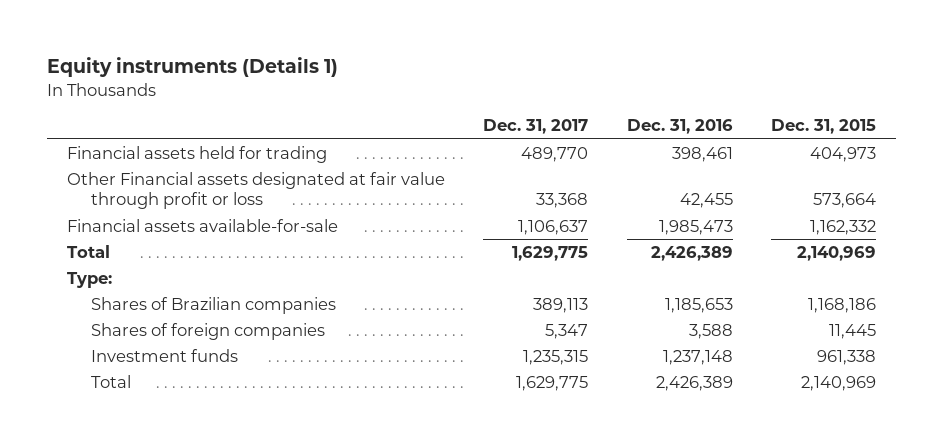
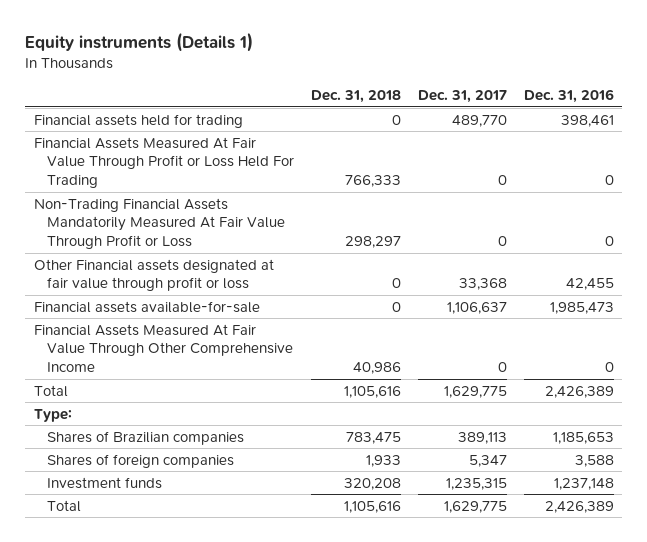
[771,119,877,135] Dec. 31, 2015 -> none
none -> [311,89,402,103] Dec. 31, 2018
none -> [33,136,295,189] Financial Assets Measured At Fair Value Through Profit or Loss Held For Trading
none -> [33,197,286,250] Non-Trading Financial Assets Mandatorily Measured At Fair Value Through Profit or Loss
none -> [33,323,294,373] Financial Assets Measured At Fair Value Through Other Comprehensive Income

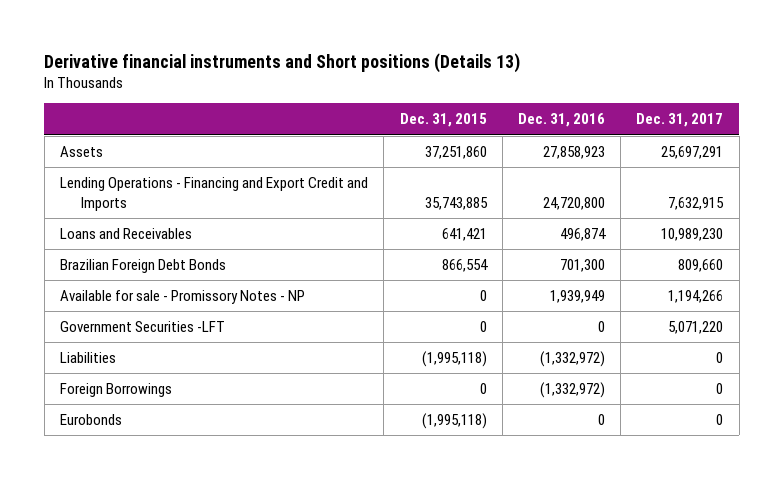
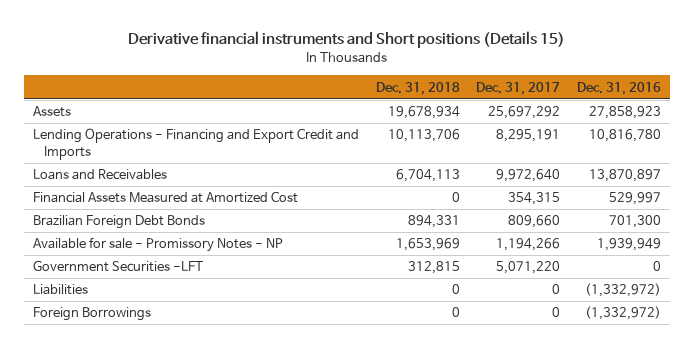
[44,52,521,73] Derivative financial instruments and Short positions (Details 13) -> [128,31,566,49] Derivative financial instruments and Short positions (Details 15)
[399,113,487,128] Dec. 31, 2015 -> none
none -> [375,81,460,95] Dec. 31, 2018
[661,146,724,160] 25,697,291 -> [488,106,561,120] 25,697,292
[542,196,605,210] 24,720,800 -> [589,129,662,143] 10,816,780
[668,196,725,210] 7,632,915 -> [496,129,561,143] 8,295,191
[559,228,606,242] 496,874 -> [589,169,662,183] 13,870,897
[661,228,724,242] 10,989,230 -> [496,169,561,183] 9,972,640
none -> [32,191,298,204] Financial Assets Measured at Amortized Cost
[60,414,123,426] Eurobonds -> none

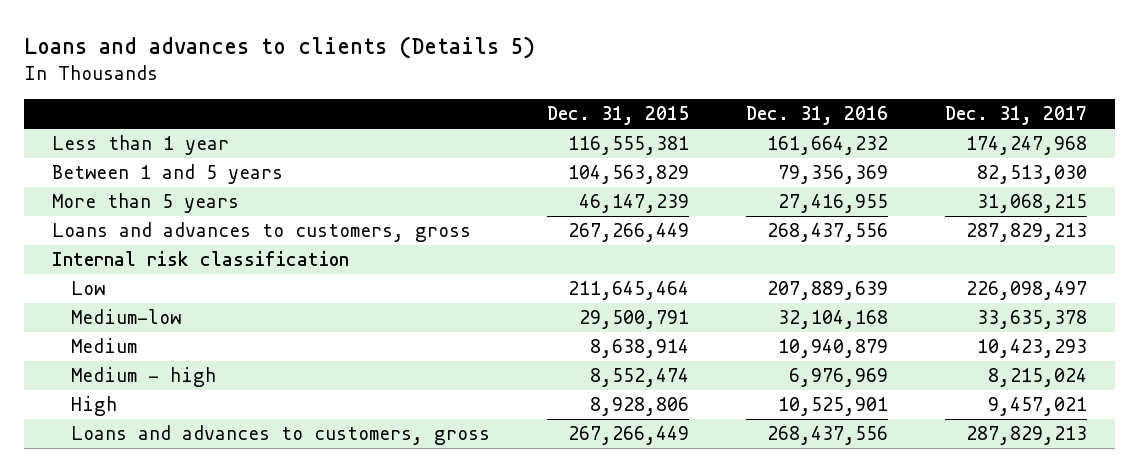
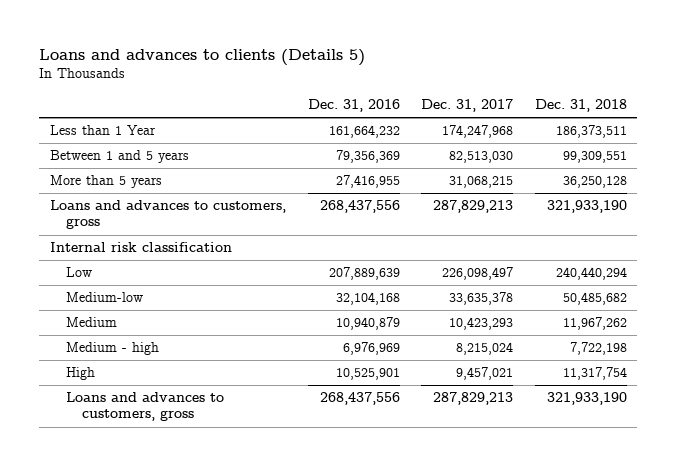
[546,106,689,126] Dec. 31, 2015 -> none
none -> [534,98,627,112] Dec. 31, 2018
[52,135,230,156] Less than 1 year -> [50,125,157,136] Less than 1 Year

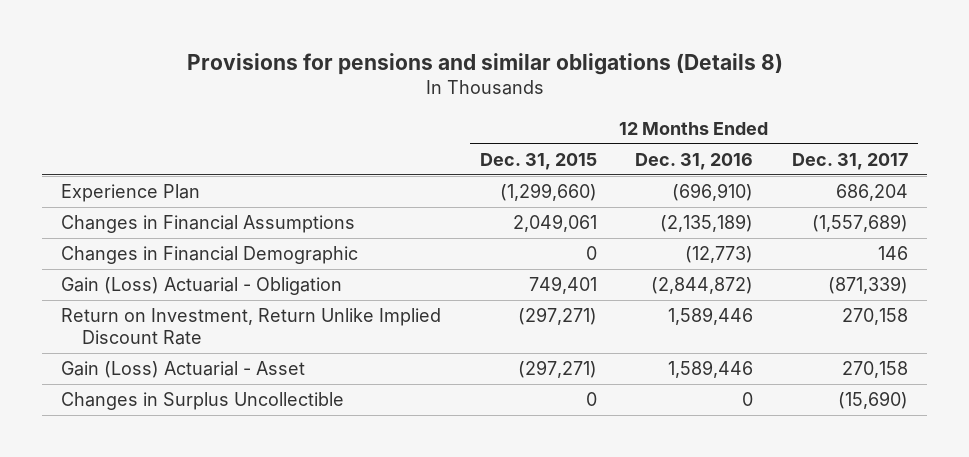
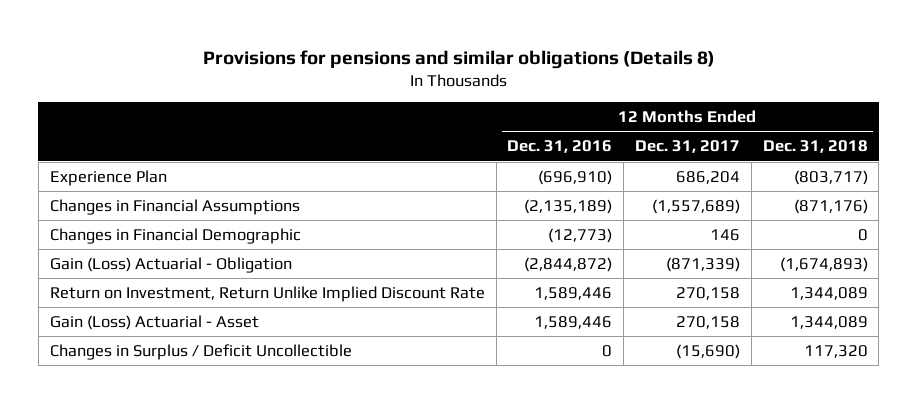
[479,152,597,170] Dec. 31, 2015 -> none
none -> [762,140,868,154] Dec. 31, 2018
[60,392,344,411] Changes in Surplus Uncollectible -> [49,343,352,360] Changes in Surplus / Deficit Uncollectible

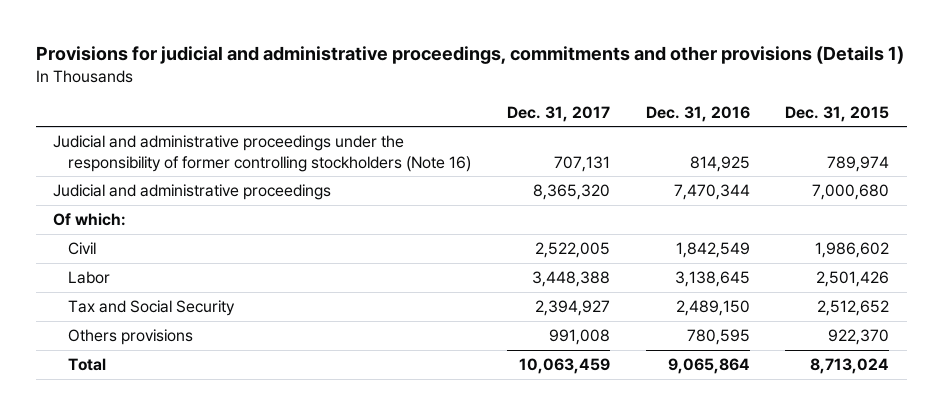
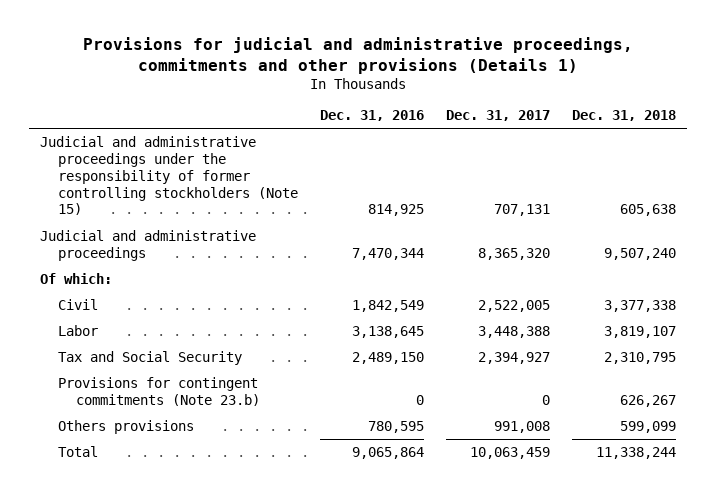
[785,105,890,122] Dec. 31, 2015 -> none
none -> [571,110,676,122] Dec. 31, 2018
[53,134,472,172] Judicial and administrative proceedings under the responsibility of former controlling stockholders (Note 16) -> [39,135,298,216] Judicial and administrative proceedings under the responsibility of former controlling stockholders (Note 15)
none -> [57,376,261,406] Provisions for contingent commitments (Note 23.b)

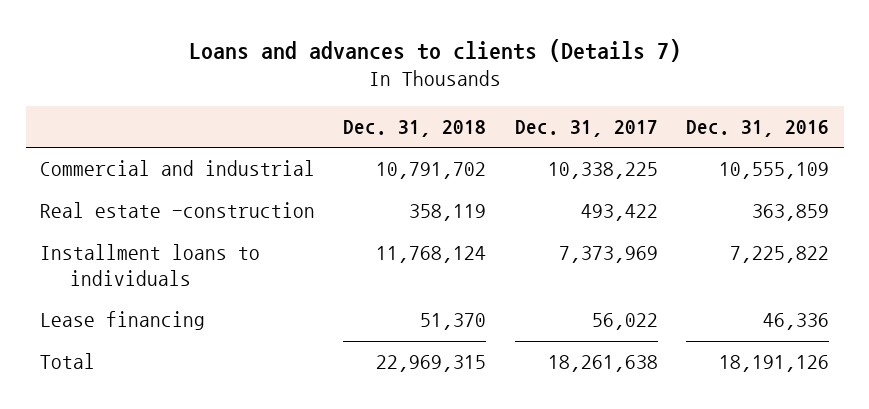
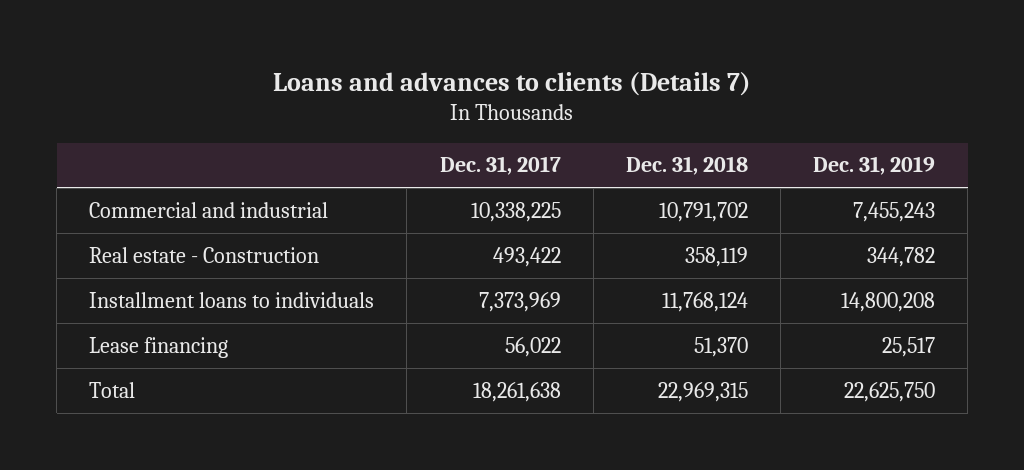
[686,120,830,138] Dec. 31, 2016 -> none
none -> [813,156,936,176] Dec. 31, 2019
[39,202,315,219] Real estate -construction -> [89,246,320,263] Real estate - Construction

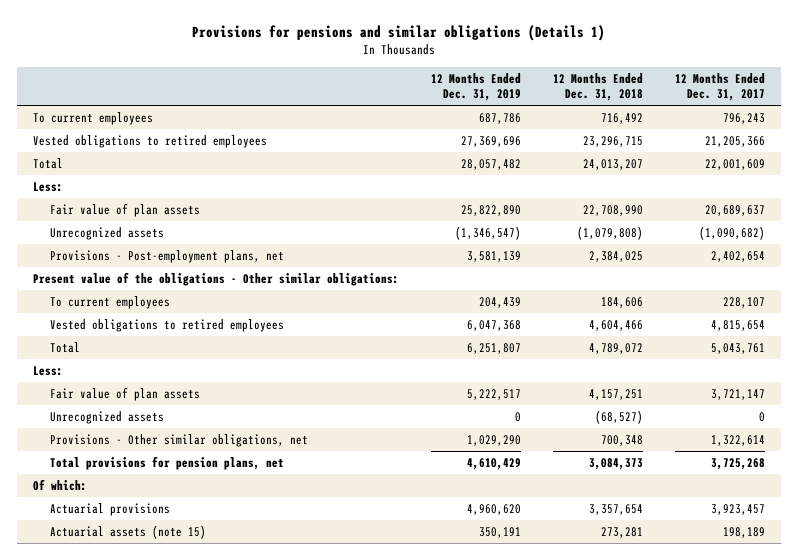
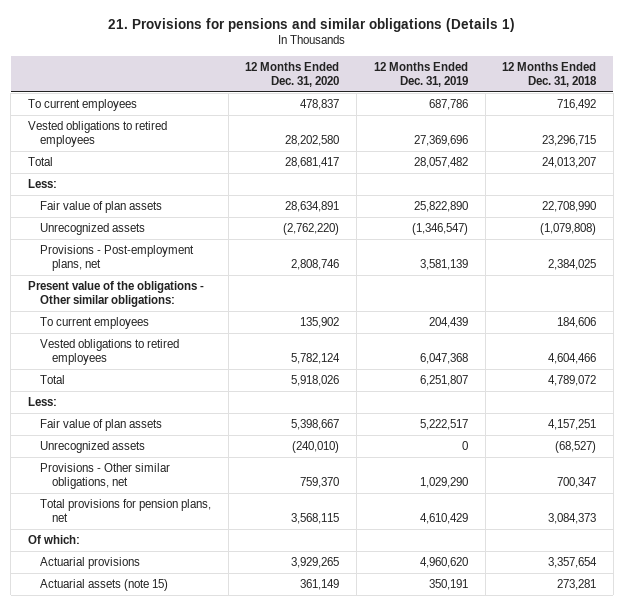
[192,25,606,42] Provisions for pensions and similar obligations (Details 1) -> [108,17,516,32] 21. Provisions for pensions and similar obligations (Details 1)
[675,72,766,102] 12 Months Ended Dec. 31, 2017 -> none
none -> [245,62,340,87] 12 Months Ended Dec. 31, 2020
[601,434,644,446] 700,348 -> [557,476,597,488] 700,347

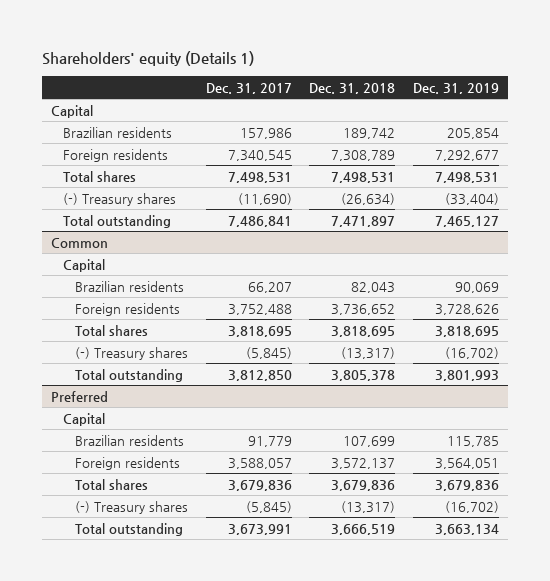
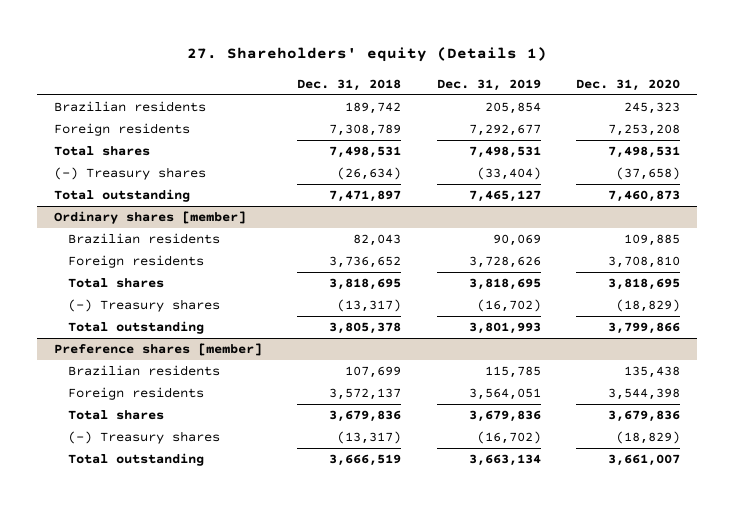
[42,50,255,66] Shareholders' equity (Details 1) -> [186,47,547,63] 27. Shareholders' equity (Details 1)
[205,82,292,94] Dec. 31, 2017 -> none
none -> [575,78,680,91] Dec. 31, 2020
[51,104,94,118] Capital -> none
[63,258,106,272] Capital -> none
[51,237,109,248] Common -> [54,211,247,225] Ordinary shares [member]
[63,412,106,426] Capital -> none
[51,390,109,402] Preferred -> [54,343,263,357] Preference shares [member]

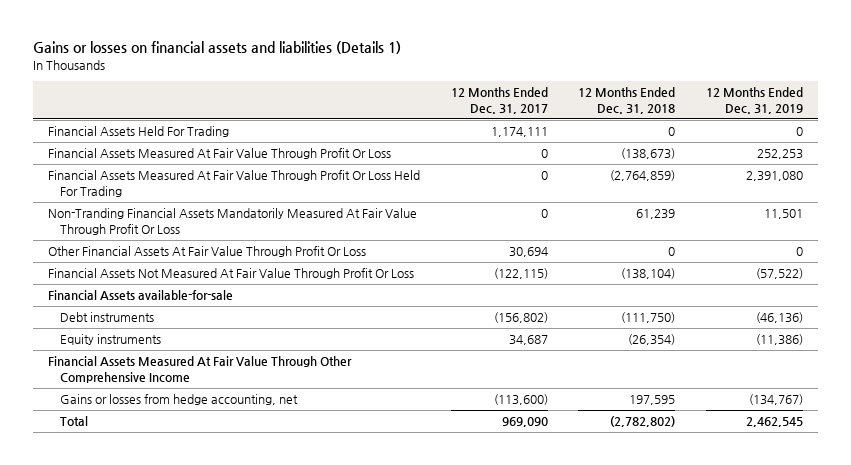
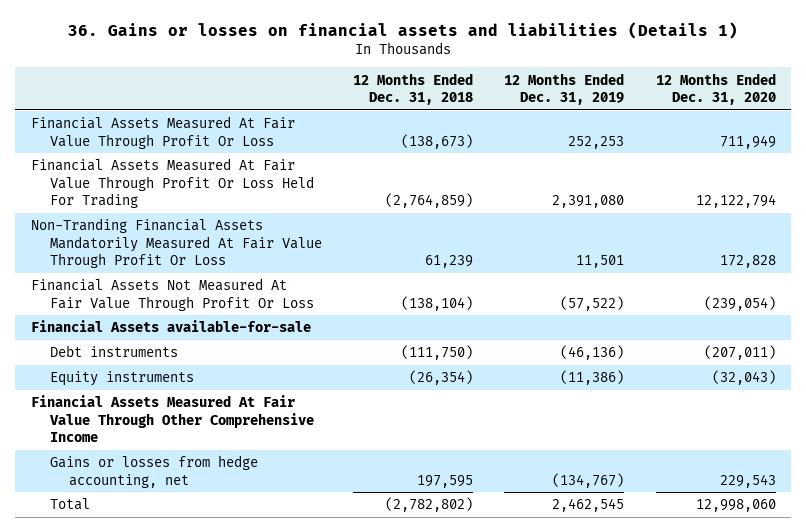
[33,41,402,55] Gains or losses on financial assets and liabilities (Details 1) -> [68,21,739,39] 36. Gains or losses on financial assets and liabilities (Details 1)
[450,87,548,114] 12 Months Ended Dec. 31, 2017 -> none
none -> [655,72,776,105] 12 Months Ended Dec. 31, 2020
[48,126,230,138] Financial Assets Held For Trading -> none
[48,246,367,258] Other Financial Assets At Fair Value Through Profit Or Loss -> none

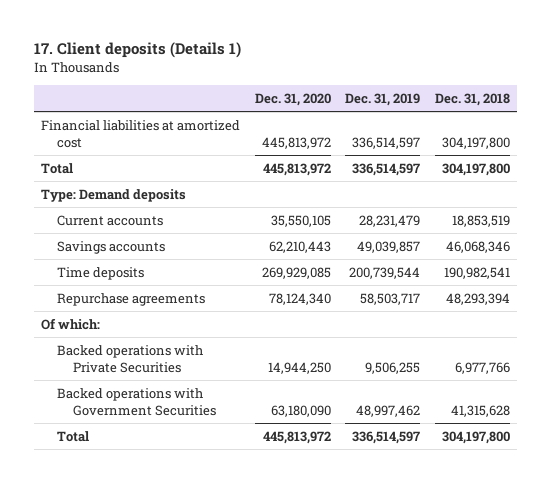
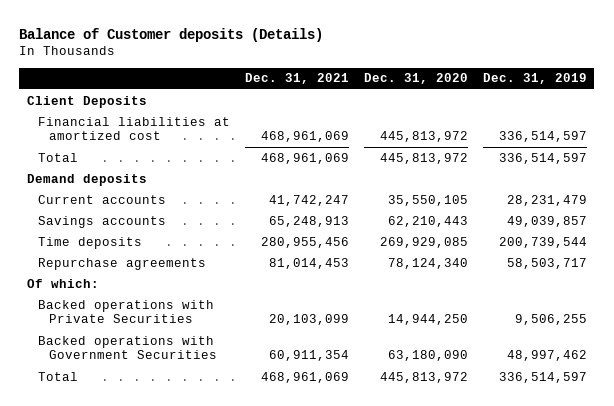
[33,41,241,58] 17. Client deposits (Details 1) -> [19,27,324,42] Balance of Customer deposits (Details)
[434,92,510,106] Dec. 31, 2018 -> none
none -> [244,73,349,85] Dec. 31, 2021
none -> [26,95,147,108] Client Deposits
[40,188,186,202] Type: Demand deposits -> [26,173,147,186] Demand deposits

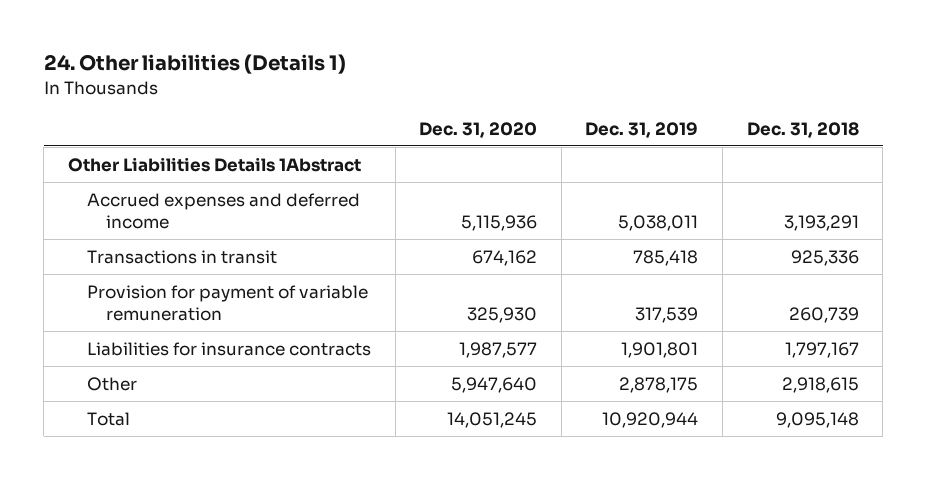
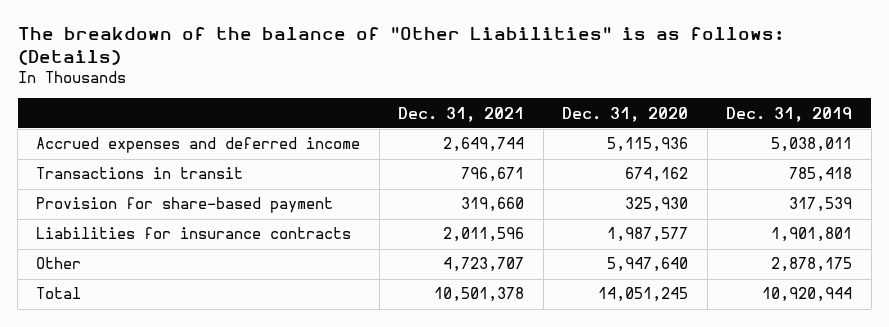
[43,54,346,75] 24. Other liabilities (Details 1) -> [17,27,784,66] The breakdown of the balance of "Other Liabilities" is as follows: (Details)
[746,121,859,138] Dec. 31, 2018 -> none
none -> [398,106,525,122] Dec. 31, 2021
[67,156,361,172] Other Liabilities Details 1Abstract -> none
[87,284,369,321] Provision for payment of variable remuneration -> [36,197,334,214] Provision for share-based payment

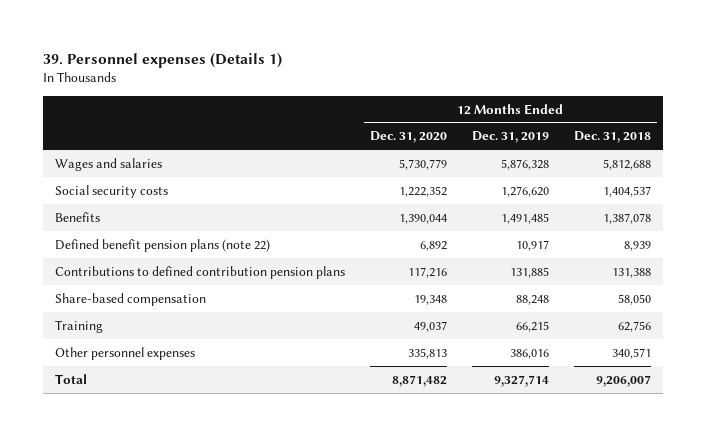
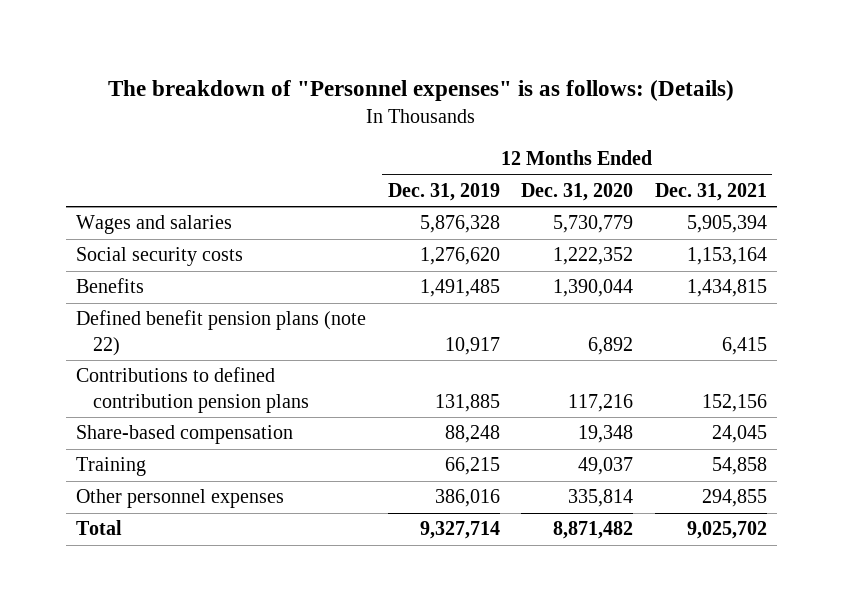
[42,52,282,68] 39. Personnel expenses (Details 1) -> [108,80,735,102] The breakdown of "Personnel expenses" is as follows: (Details)
[573,131,651,144] Dec. 31, 2018 -> none
none -> [654,182,767,201] Dec. 31, 2021
[407,347,447,359] 335,813 -> [568,489,634,508] 335,814

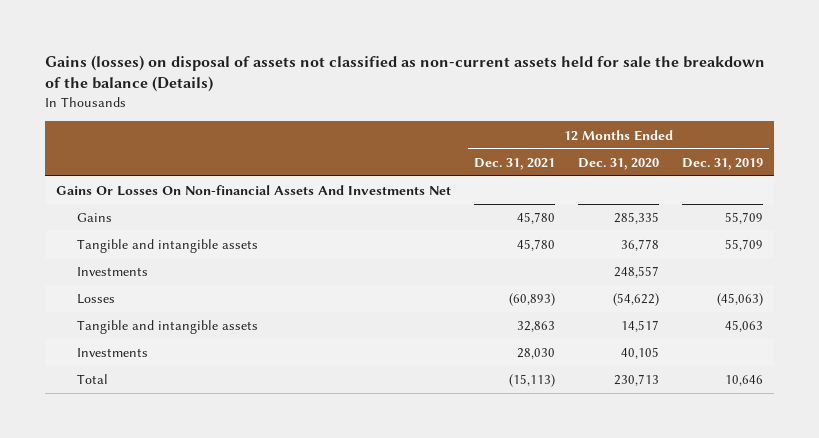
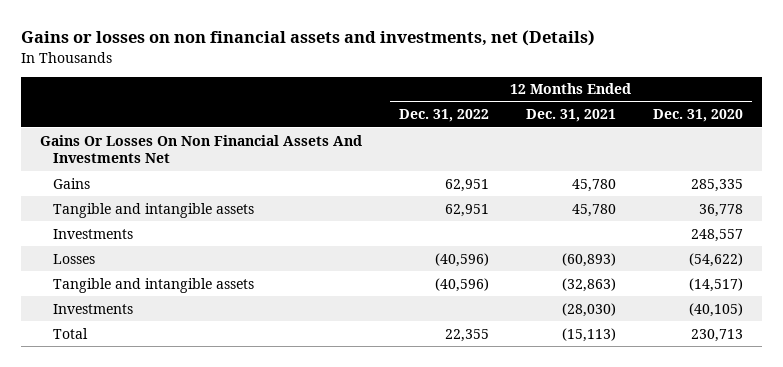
[44,54,765,93] Gains (losses) on disposal of assets not classified as non-current assets held for sale the breakdown of the balance (Details) -> [21,30,596,47] Gains or losses on non financial assets and investments, net (Details)
[681,157,763,170] Dec. 31, 2019 -> none
none -> [398,109,489,123] Dec. 31, 2022
[56,185,452,197] Gains Or Losses On Non-financial Assets And Investments Net -> [39,134,362,164] Gains Or Losses On Non Financial Assets And Investments Net
[517,321,556,333] 32,863 -> [561,277,616,292] (32,863)
[621,320,660,333] 14,517 -> [688,277,743,292] (14,517)
[517,348,556,360] 28,030 -> [561,302,616,317] (28,030)
[621,347,660,360] 40,105 -> [688,302,743,317] (40,105)

